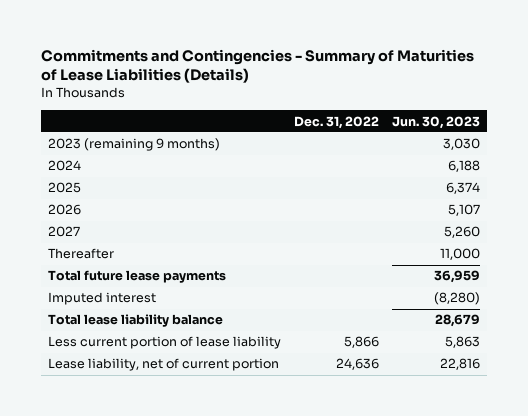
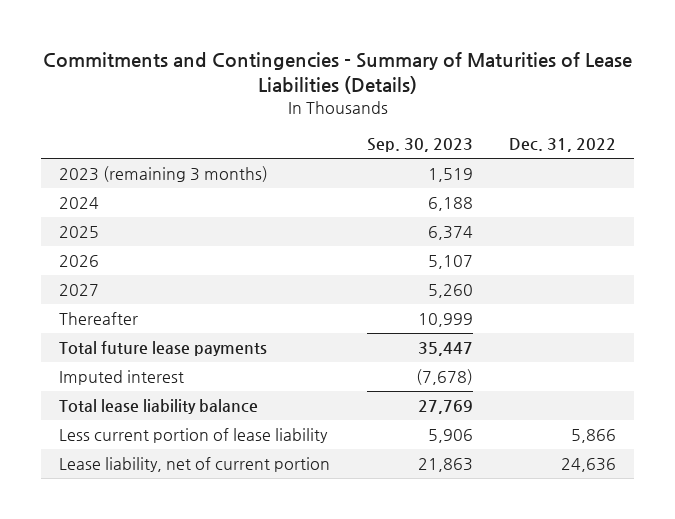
[392,115,481,129] Jun. 30, 2023 -> none
none -> [366,138,473,153] Sep. 30, 2023
[47,138,220,152] 2023 (remaining 9 months) -> [59,166,269,183] 2023 (remaining 3 months)

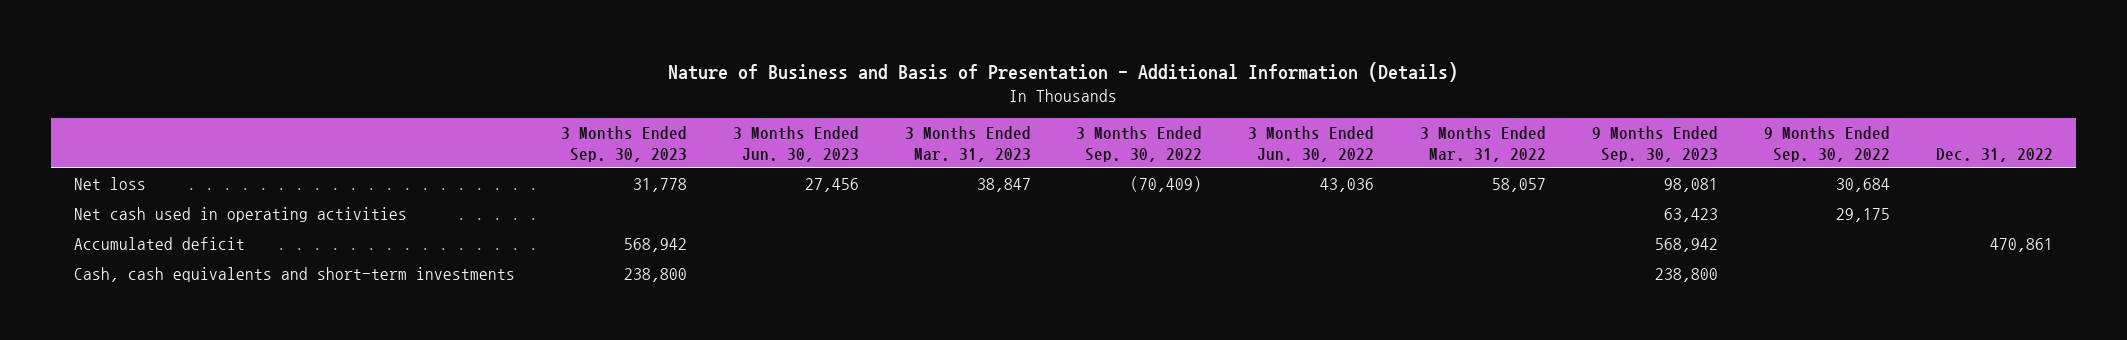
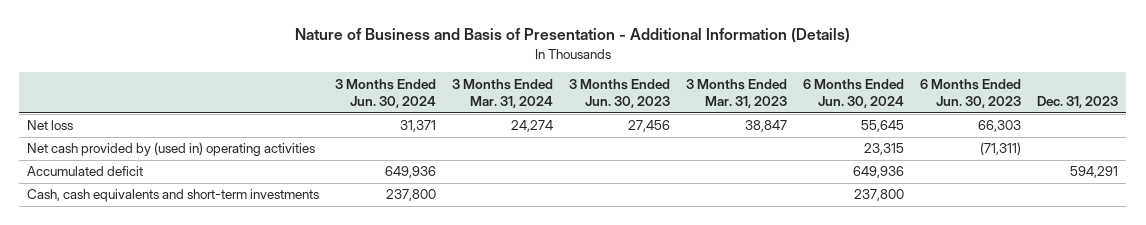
[560,126,687,162] 3 Months Ended Sep. 30, 2023 -> none
[1076,126,1203,162] 3 Months Ended Sep. 30, 2022 -> none
[1248,126,1375,162] 3 Months Ended Jun. 30, 2022 -> none
[1420,126,1547,162] 3 Months Ended Mar. 31, 2022 -> none
[1592,126,1719,162] 9 Months Ended Sep. 30, 2023 -> none
[1764,126,1891,162] 9 Months Ended Sep. 30, 2022 -> none
[1936,147,2054,162] Dec. 31, 2022 -> none
none -> [335,78,437,109] 3 Months Ended Jun. 30, 2024
none -> [452,78,554,109] 3 Months Ended Mar. 31, 2024
none -> [803,78,905,109] 6 Months Ended Jun. 30, 2024
none -> [920,78,1022,109] 6 Months Ended Jun. 30, 2023
none -> [1037,96,1119,109] Dec. 31, 2023
[73,207,407,223] Net cash used in operating activities -> [27,142,316,157] Net cash provided by (used in) operating activities

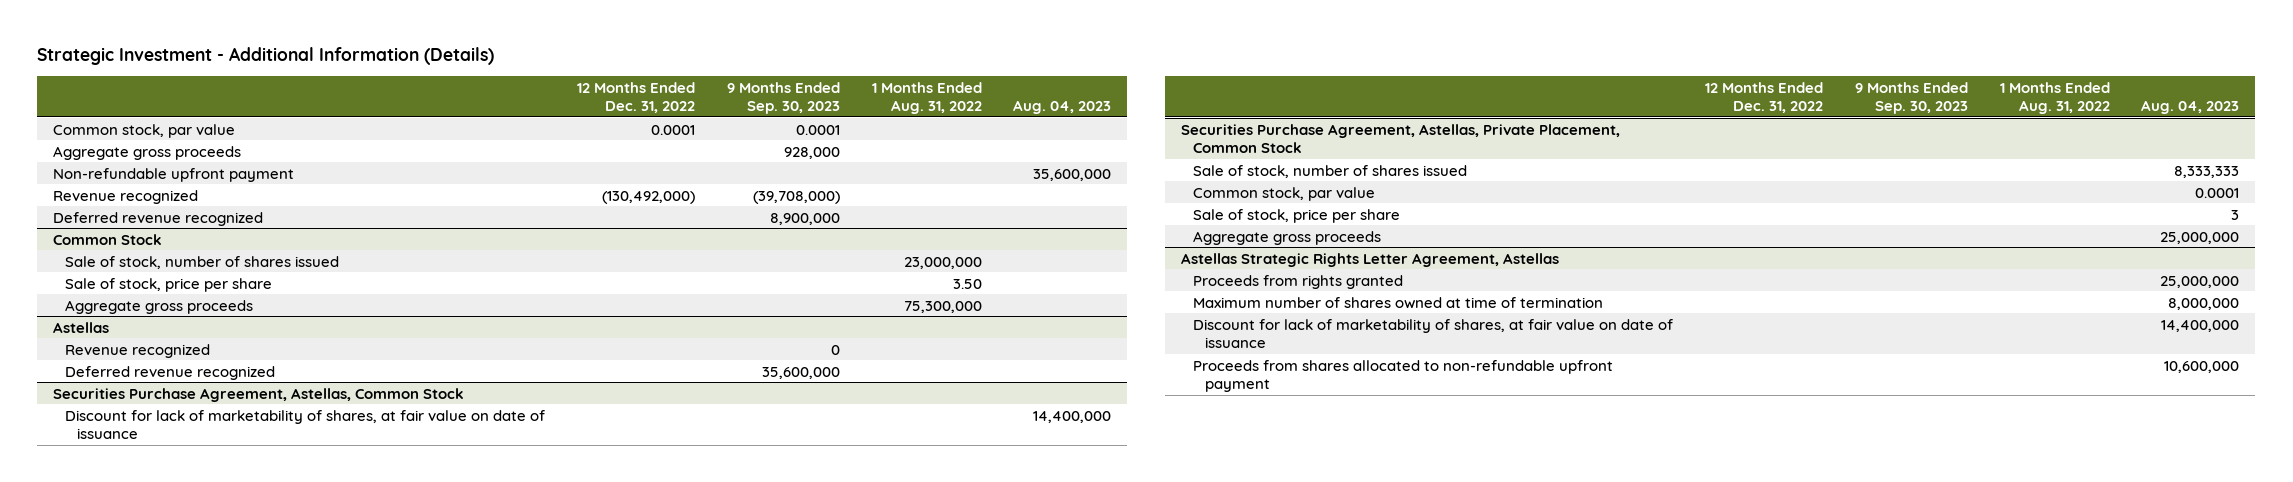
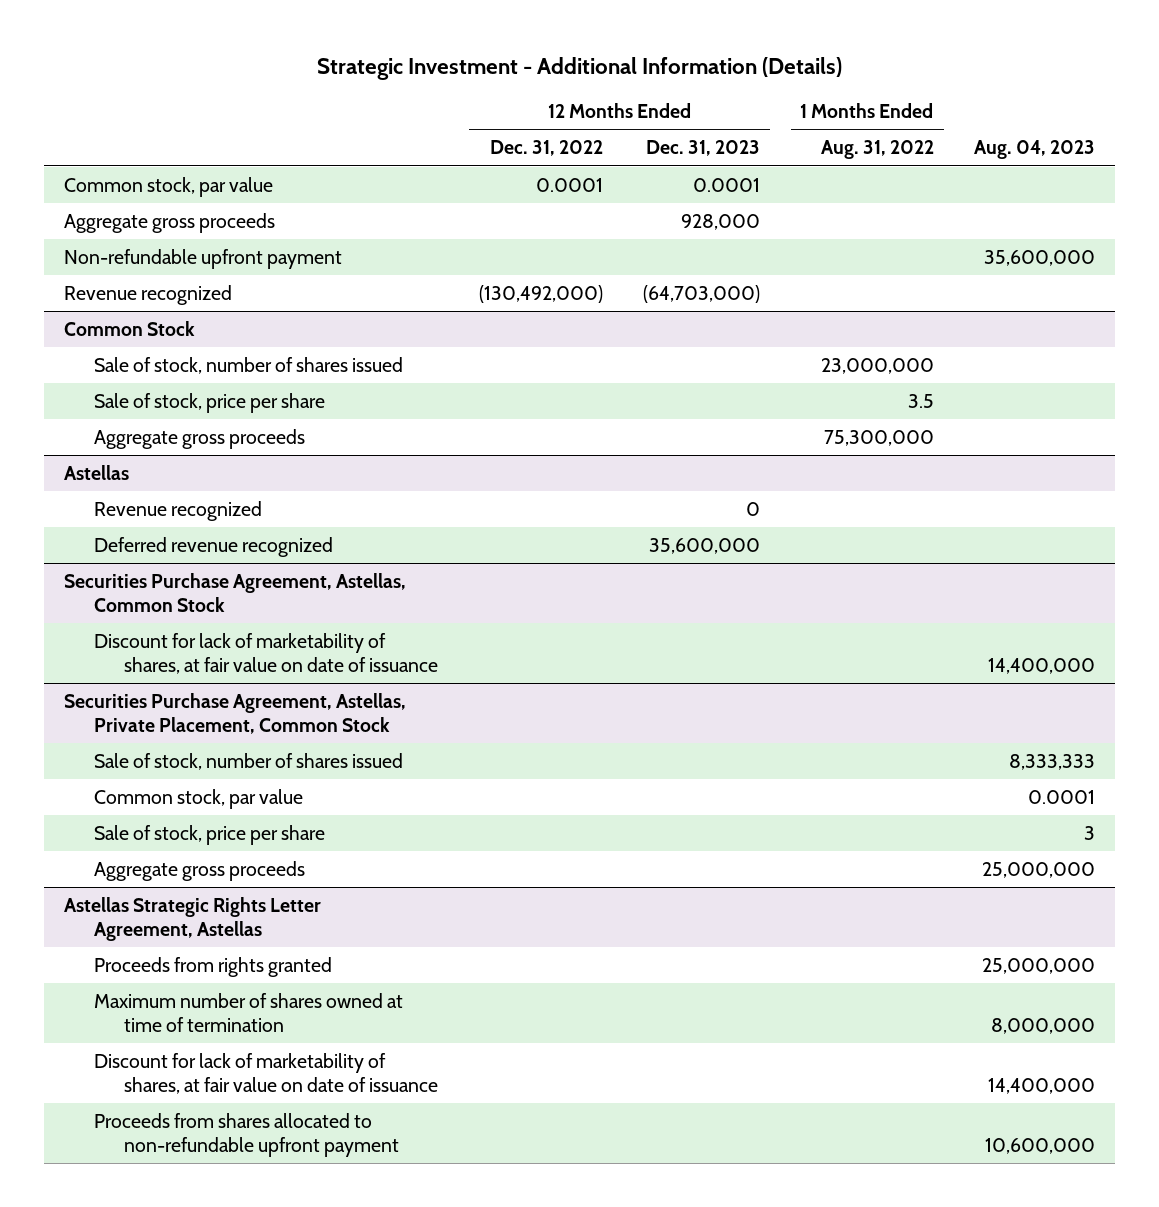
[726,81,840,114] 9 Months Ended Sep. 30, 2023 -> none
none -> [646,140,761,157] Dec. 31, 2023
[53,211,264,226] Deferred revenue recognized -> none
[952,278,982,289] 3.50 -> [907,393,934,408] 3.5

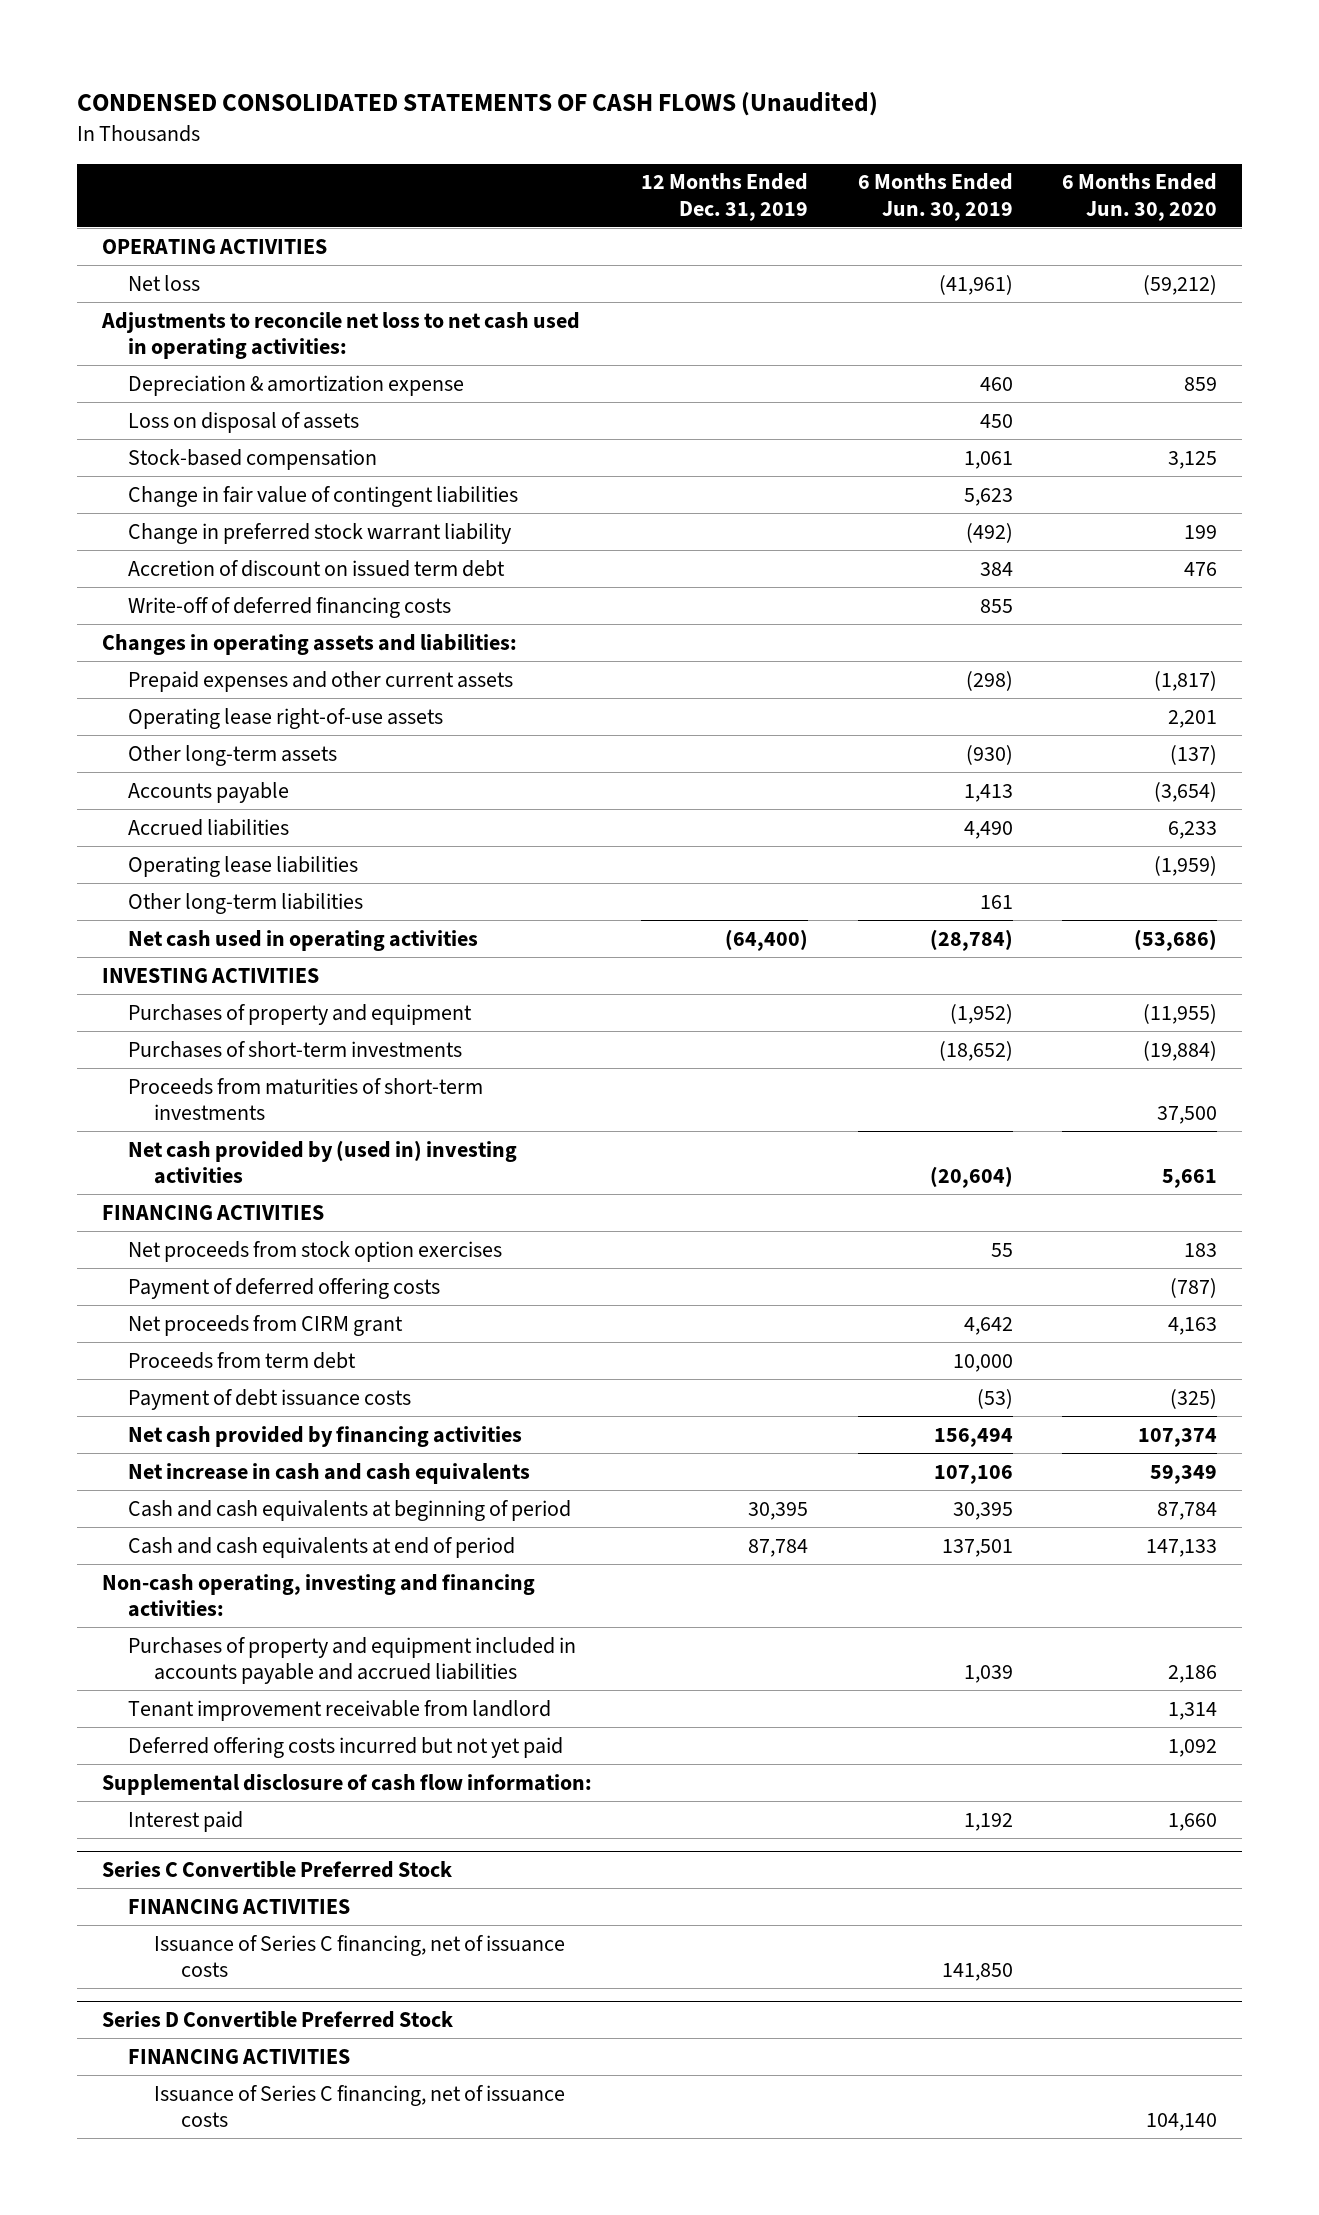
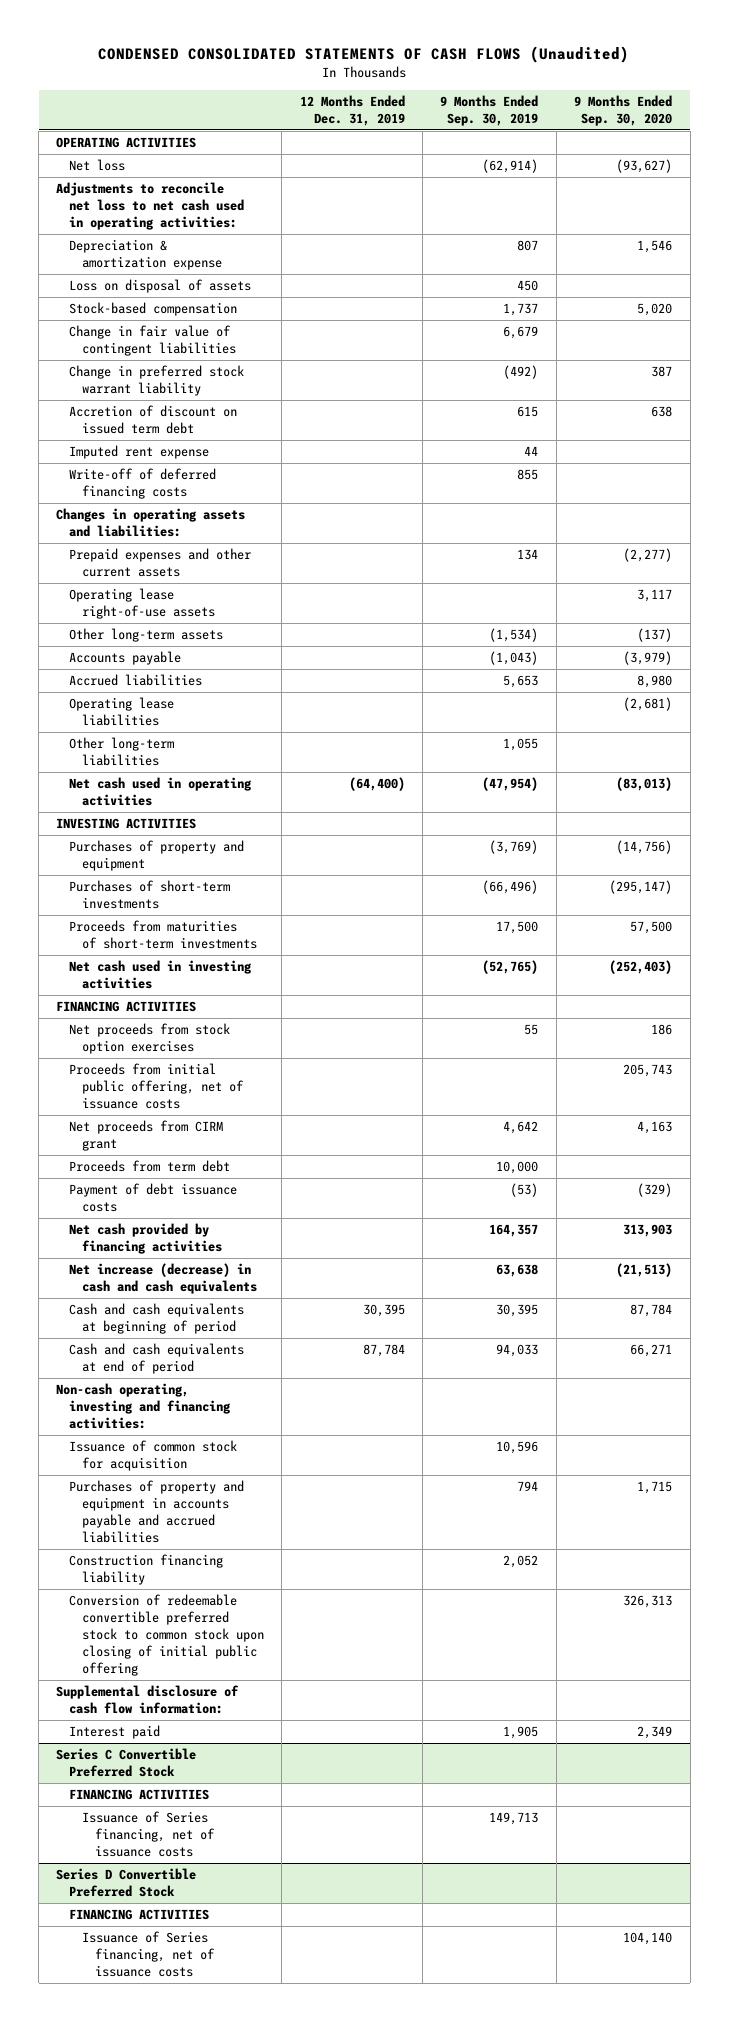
[857,173,1013,221] 6 Months Ended Jun. 30, 2019 -> none
[1061,173,1217,221] 6 Months Ended Jun. 30, 2020 -> none
none -> [440,95,539,127] 9 Months Ended Sep. 30, 2019
none -> [574,95,673,127] 9 Months Ended Sep. 30, 2020
none -> [69,445,210,460] Imputed rent expense
[128,1139,518,1184] Net cash provided by (used in) investing activities -> [69,960,253,990] Net cash used in investing activities
[128,1277,441,1299] Payment of deferred offering costs -> none
none -> [69,1063,244,1110] Proceeds from initial public offering, net of issuance costs
[128,1462,531,1484] Net increase in cash and cash equivalents -> [69,1263,257,1295] Net increase (decrease) in cash and cash equivalents
[128,1699,552,1721] Tenant improvement receivable from landlord -> none
[128,1736,564,1758] Deferred offering costs incurred but not yet paid -> none
none -> [69,1440,238,1472] Issuance of common stock for acquisition
[128,1636,577,1684] Purchases of property and equipment included in accounts payable and accrued liabilities -> [69,1480,245,1544] Purchases of property and equipment in accounts payable and accrued liabilities
none -> [69,1554,224,1586] Construction financing liability
none -> [69,1594,264,1677] Conversion of redeemable convertible preferred stock to common stock upon closing of initial public offering
[154,1934,566,1977] Issuance of Series C financing, net of issuance costs -> [81,1811,215,1858] Issuance of Series financing, net of issuance costs
[154,2084,566,2127] Issuance of Series C financing, net of issuance costs -> [81,1931,215,1978] Issuance of Series financing, net of issuance costs

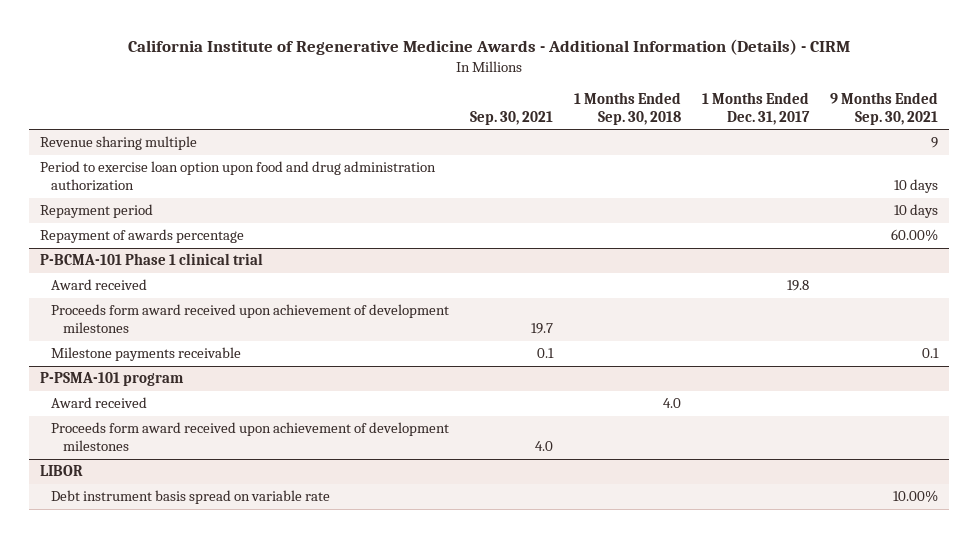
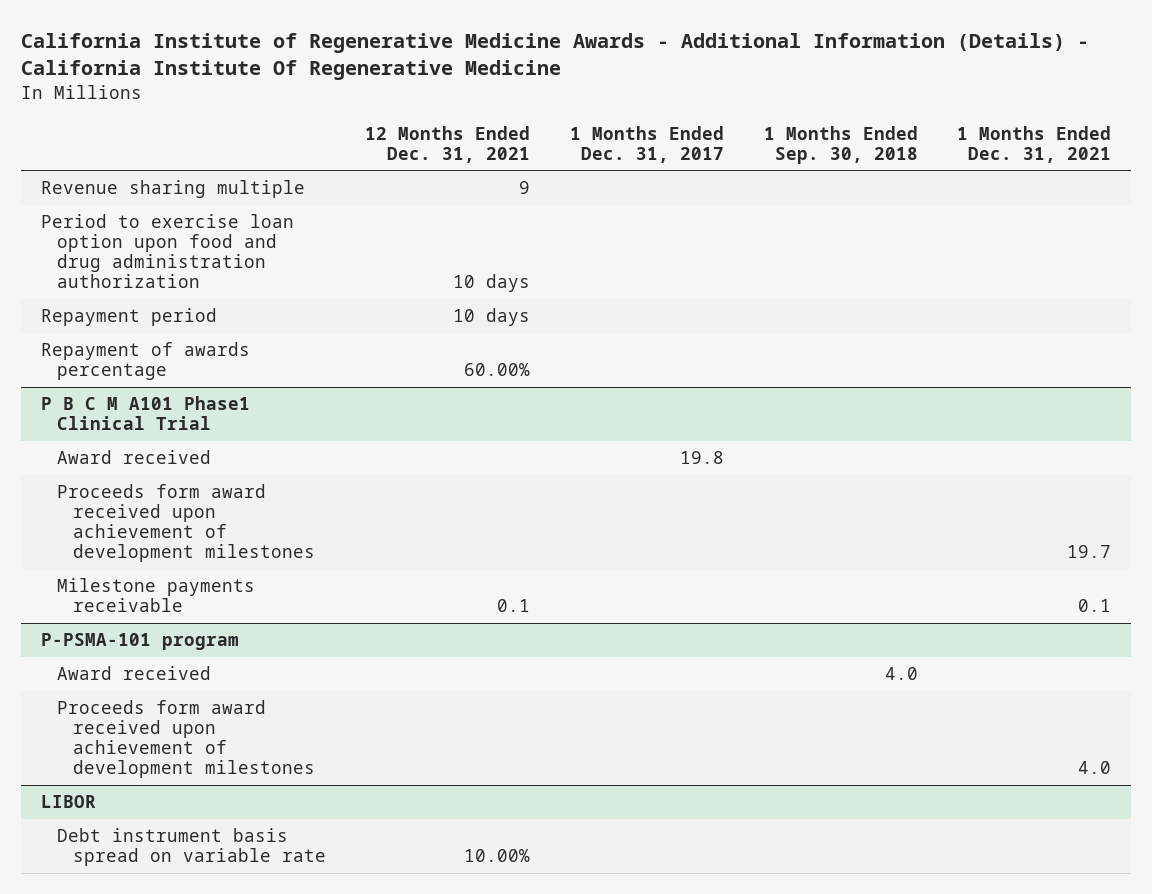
[128,39,851,56] California Institute of Regenerative Medicine Awards - Additional Information (Details) - CIRM -> [21,33,1090,81] California Institute of Regenerative Medicine Awards - Additional Information (Details) - California Institute Of Regenerative Medicine
[470,110,554,125] Sep. 30, 2021 -> none
[830,91,939,125] 9 Months Ended Sep. 30, 2021 -> none
none -> [365,125,531,163] 12 Months Ended Dec. 31, 2021
none -> [957,125,1112,163] 1 Months Ended Dec. 31, 2021
[39,253,263,266] P-BCMA-101 Phase 1 clinical trial -> [40,396,250,431] P B C M A101 Phase1 Clinical Trial

